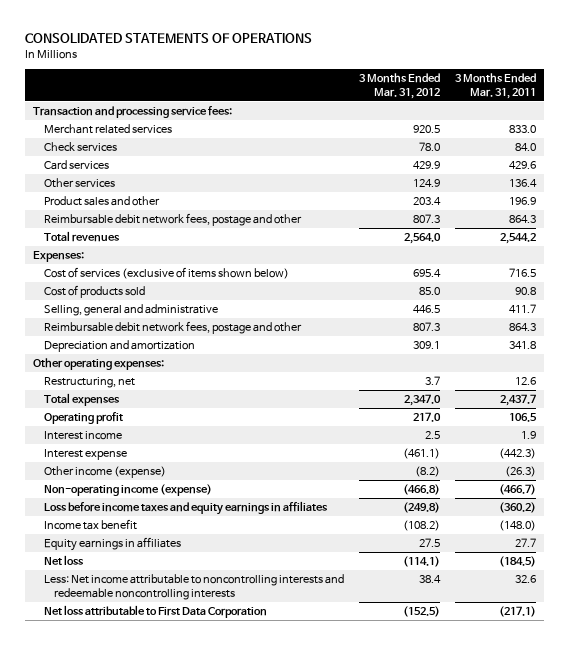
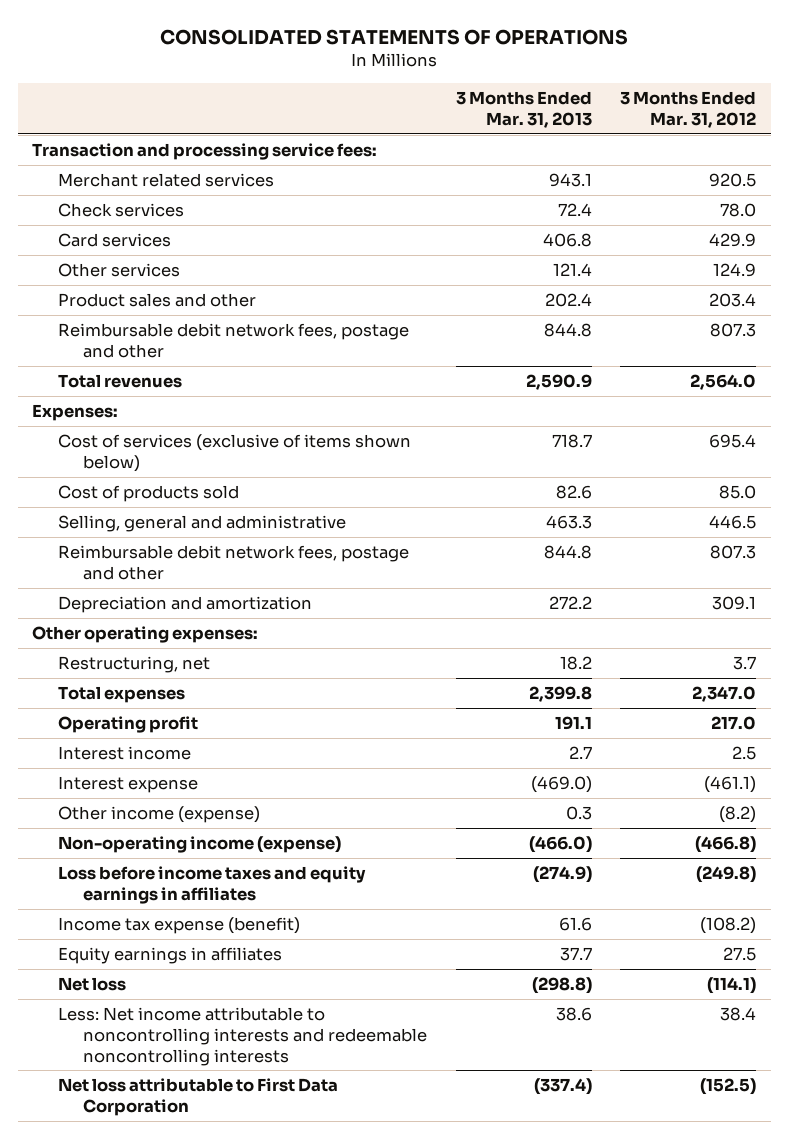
[455,72,537,99] 3 Months Ended Mar. 31, 2011 -> none
none -> [455,90,592,128] 3 Months Ended Mar. 31, 2013
[43,518,137,530] Income tax benefit -> [57,917,300,935] Income tax expense (benefit)

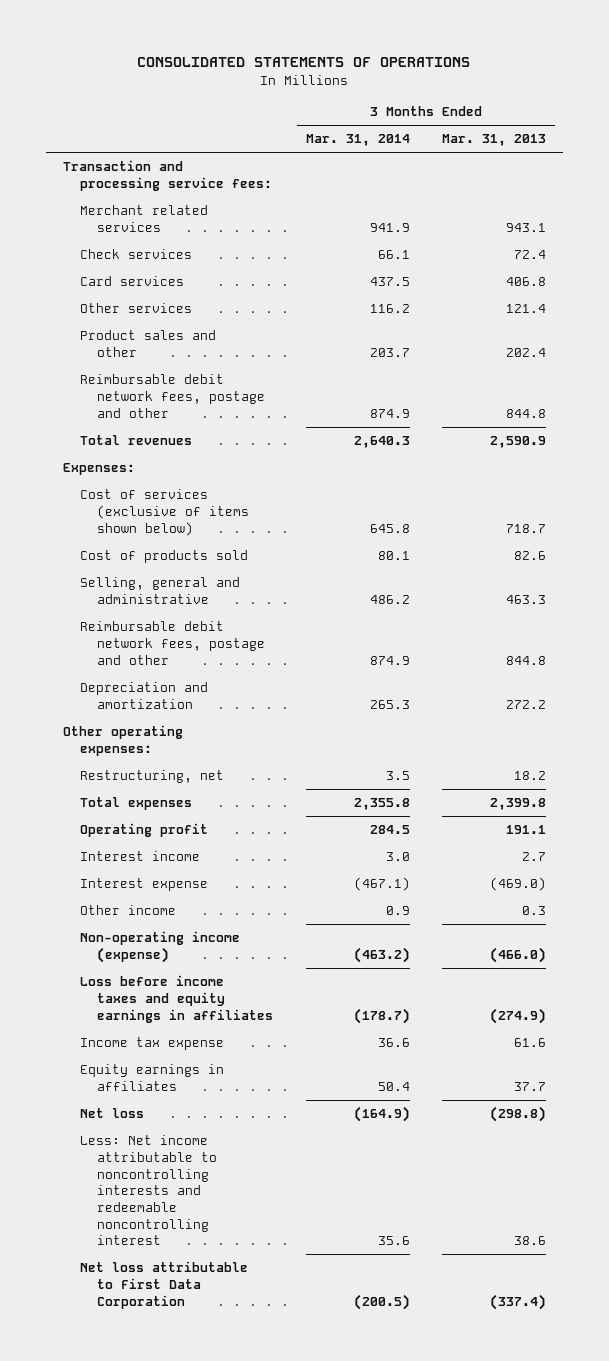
[620,90,757,128] 3 Months Ended Mar. 31, 2012 -> none
none -> [305,134,410,147] Mar. 31, 2014
[57,806,260,824] Other income (expense) -> [79,905,176,916] Other income
[57,917,300,935] Income tax expense (benefit) -> [79,1037,224,1051] Income tax expense
[57,1007,428,1066] Less: Net income attributable to noncontrolling interests and redeemable noncontrolling interests -> [79,1135,217,1246] Less: Net income attributable to noncontrolling interests and redeemable noncontrolling interest

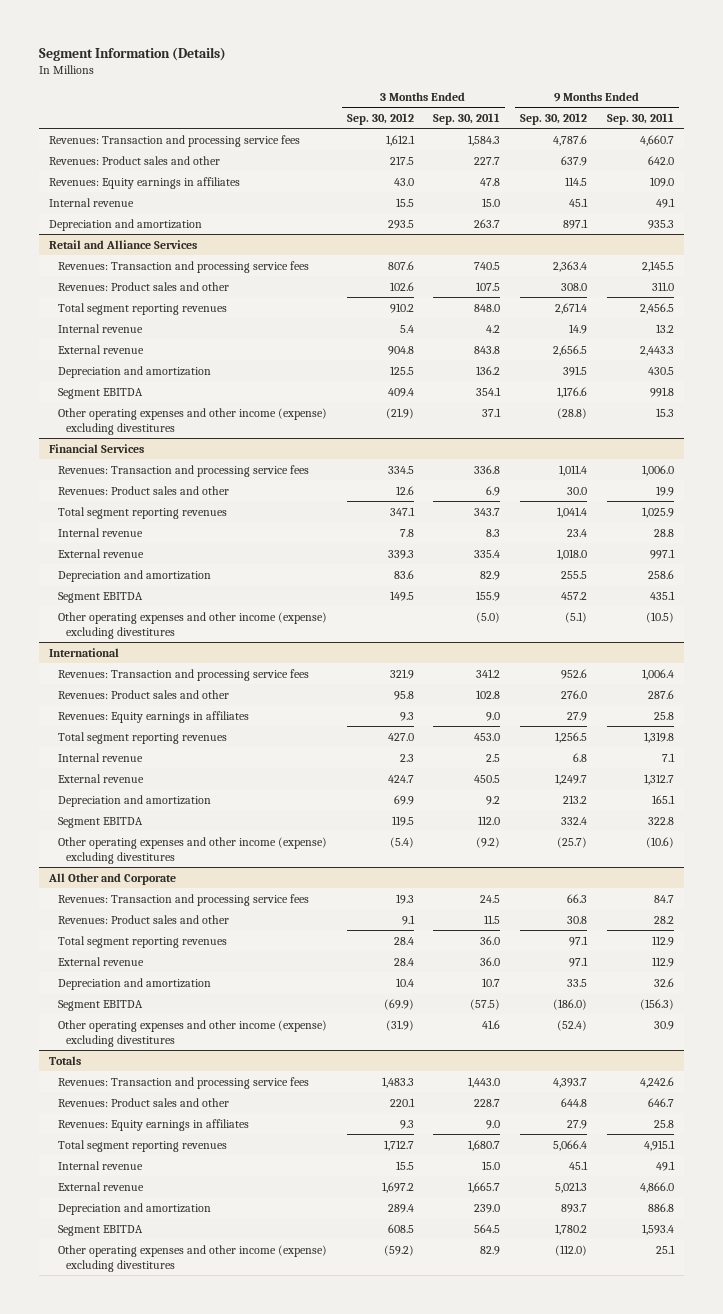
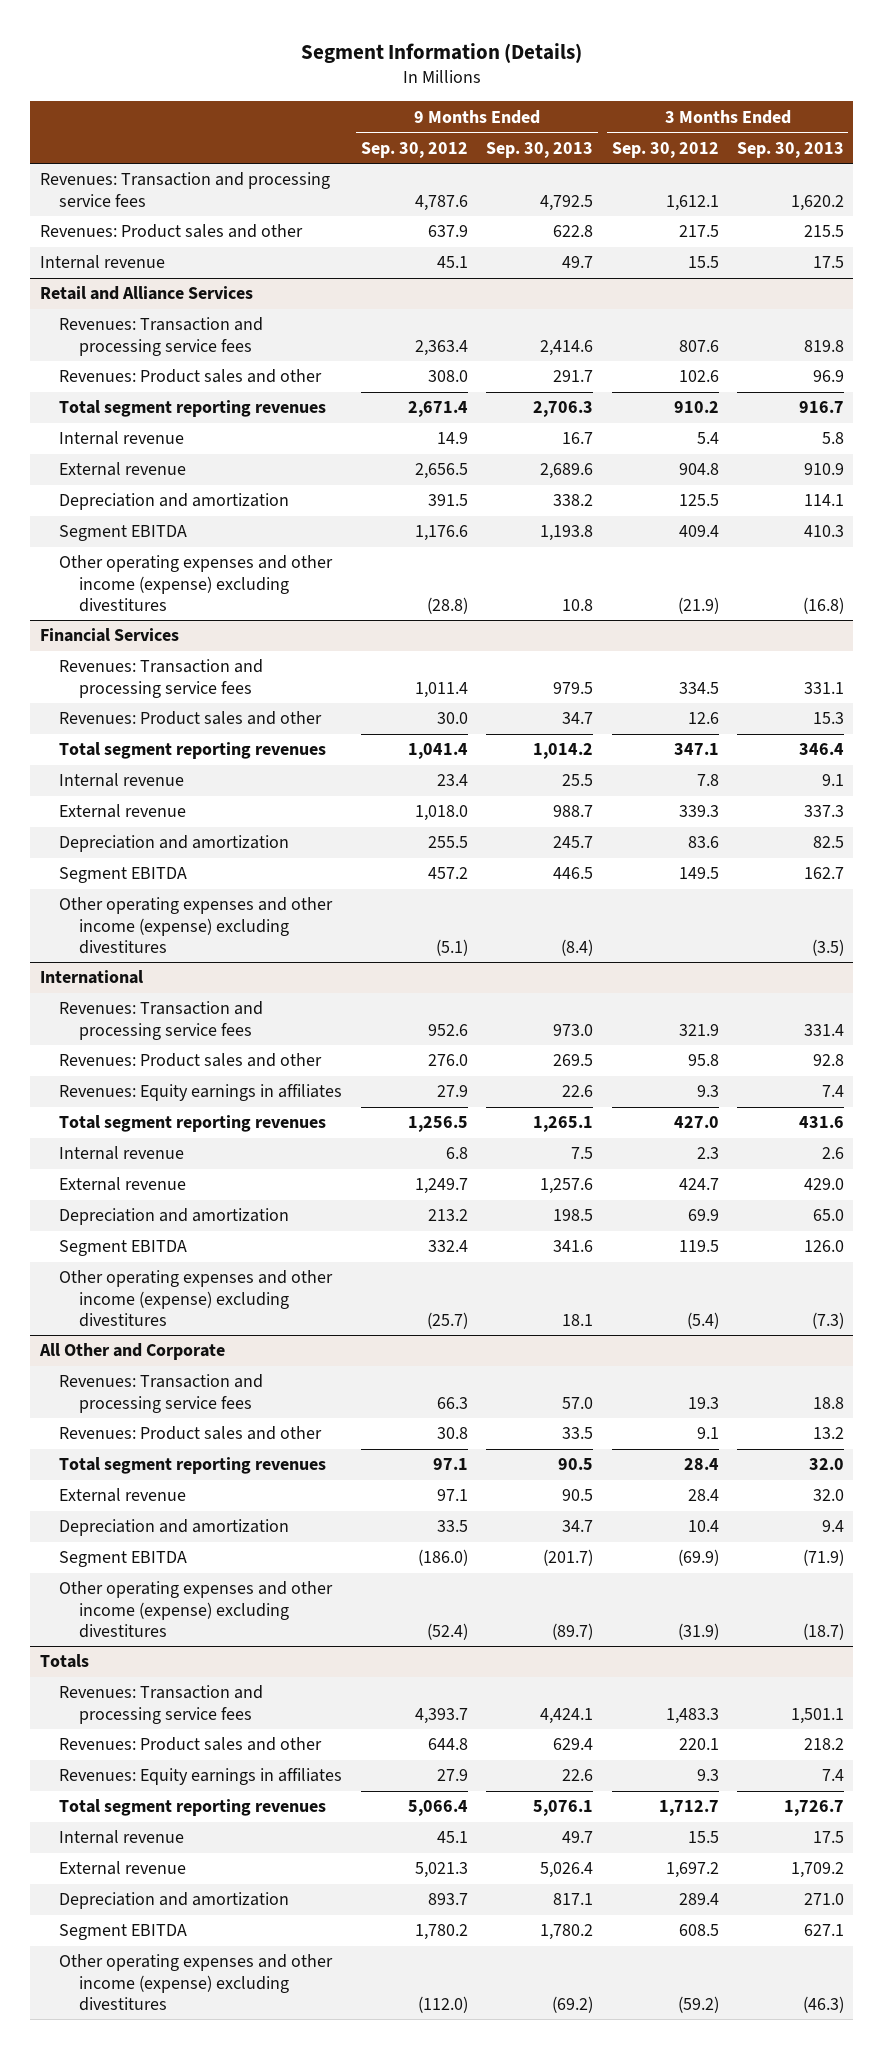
[433,113,501,126] Sep. 30, 2011 -> none
[607,113,675,126] Sep. 30, 2011 -> none
none -> [486,141,594,158] Sep. 30, 2013
none -> [736,141,844,158] Sep. 30, 2013
[48,176,240,189] Revenues: Equity earnings in affiliates -> none
[48,218,202,231] Depreciation and amortization -> none

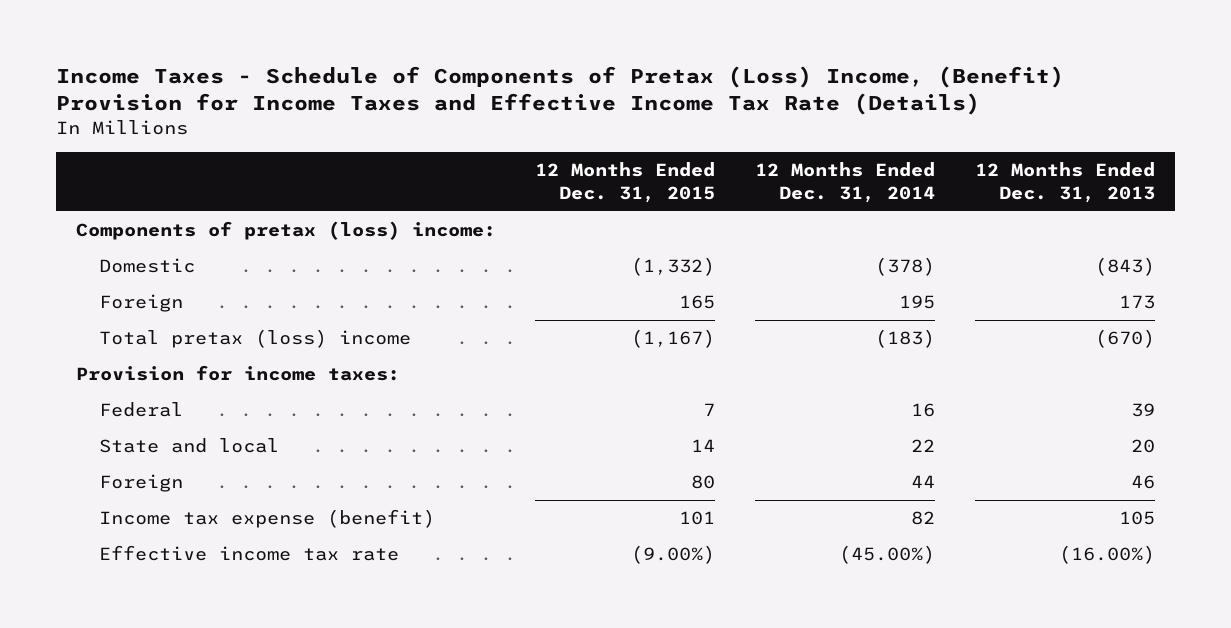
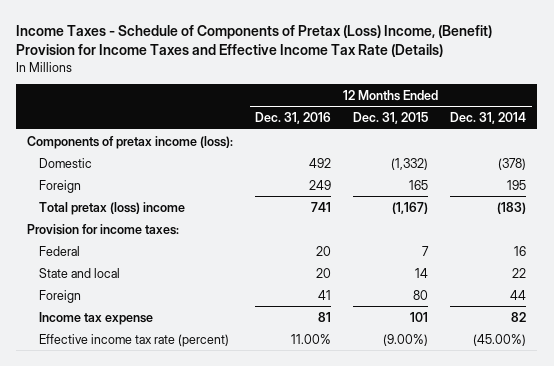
[975,162,1156,203] 12 Months Ended Dec. 31, 2013 -> none
none -> [255,112,332,125] Dec. 31, 2016
[75,221,496,241] Components of pretax (loss) income: -> [27,135,234,149] Components of pretax income (loss):
[99,509,436,529] Income tax expense (benefit) -> [38,311,153,325] Income tax expense
[99,545,400,562] Effective income tax rate -> [38,333,229,347] Effective income tax rate (percent)

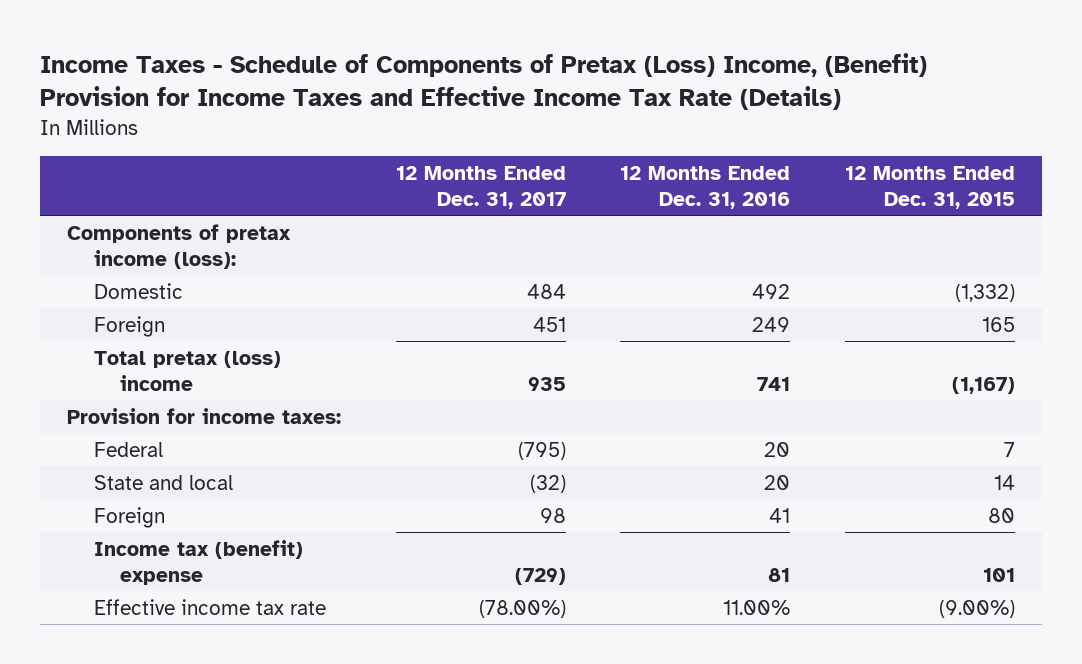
[450,112,527,125] Dec. 31, 2014 -> none
none -> [395,165,566,209] 12 Months Ended Dec. 31, 2017
[38,311,153,325] Income tax expense -> [93,539,303,586] Income tax (benefit) expense
[38,333,229,347] Effective income tax rate (percent) -> [93,598,326,615] Effective income tax rate

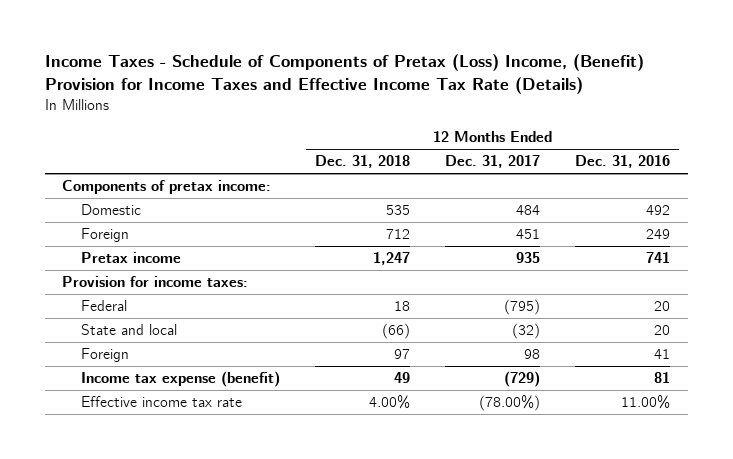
[844,165,1015,209] 12 Months Ended Dec. 31, 2015 -> none
none -> [314,155,410,169] Dec. 31, 2018
[67,223,292,270] Components of pretax income (loss): -> [62,180,272,195] Components of pretax income:
[93,350,281,392] Total pretax (loss) income -> [80,252,181,264] Pretax income
[93,539,303,586] Income tax (benefit) expense -> [80,371,280,388] Income tax expense (benefit)

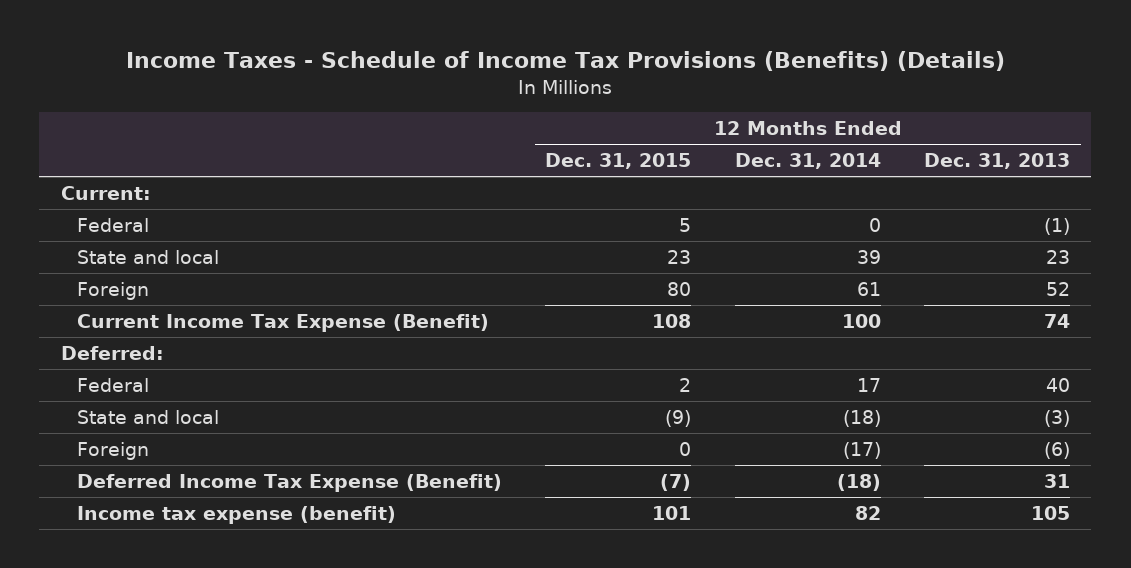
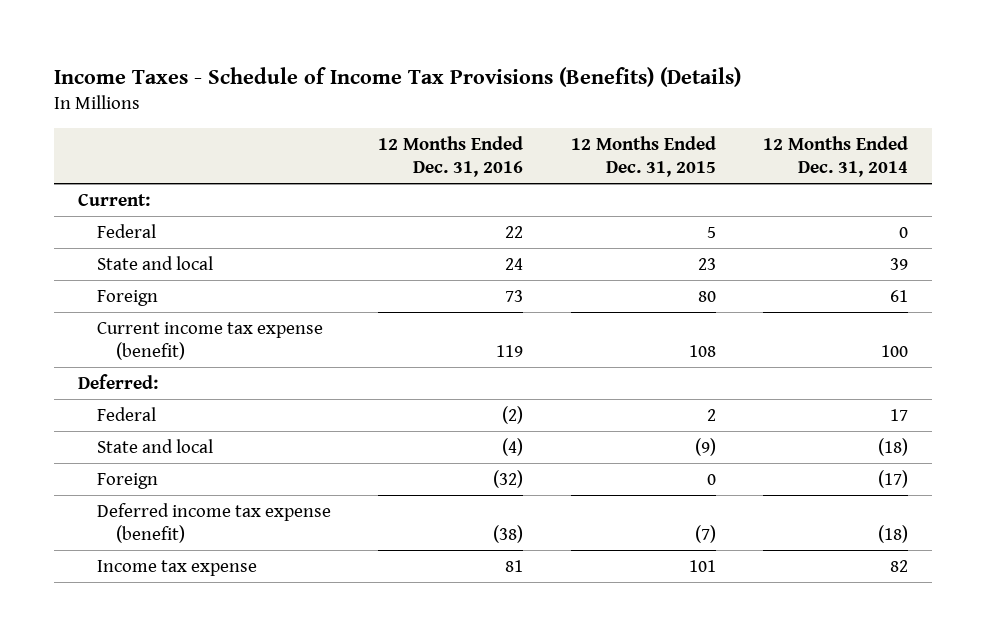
[923,153,1070,170] Dec. 31, 2013 -> none
none -> [378,136,524,177] 12 Months Ended Dec. 31, 2016
[77,313,490,332] Current Income Tax Expense (Benefit) -> [96,322,323,360] Current income tax expense (benefit)
[77,473,503,492] Deferred Income Tax Expense (Benefit) -> [96,503,331,543] Deferred income tax expense (benefit)
[77,505,397,524] Income tax expense (benefit) -> [96,560,257,577] Income tax expense

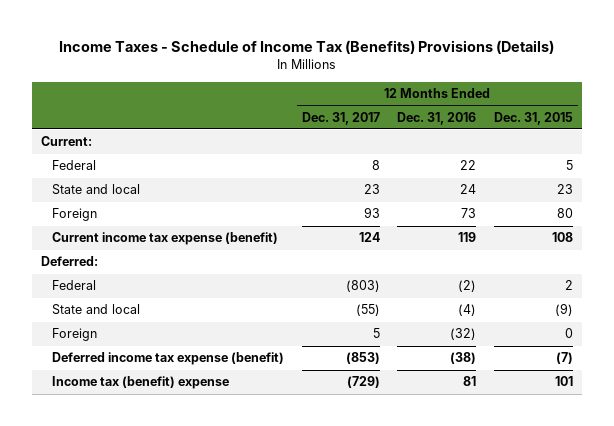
[54,66,742,87] Income Taxes - Schedule of Income Tax Provisions (Benefits) (Details) -> [58,39,554,54] Income Taxes - Schedule of Income Tax (Benefits) Provisions (Details)
[763,136,909,177] 12 Months Ended Dec. 31, 2014 -> none
none -> [301,111,380,125] Dec. 31, 2017
[96,560,257,577] Income tax expense -> [51,376,229,390] Income tax (benefit) expense

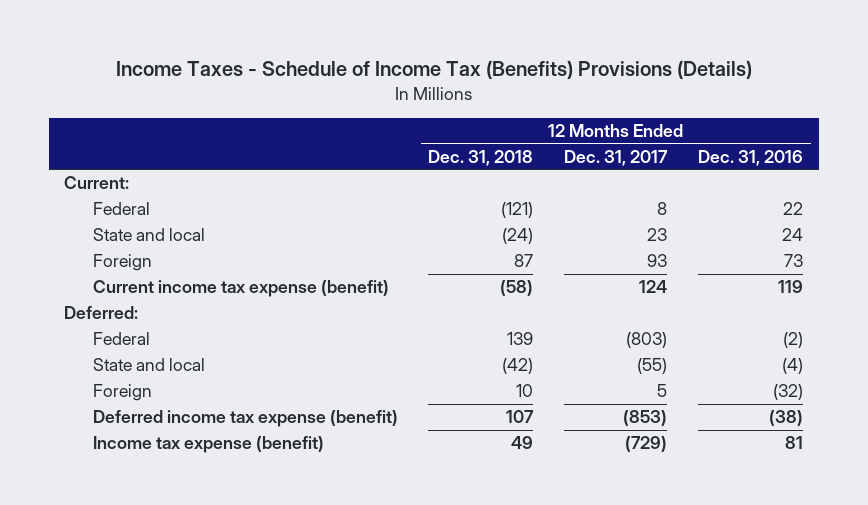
[494,111,574,125] Dec. 31, 2015 -> none
none -> [428,149,534,166] Dec. 31, 2018
[51,376,229,390] Income tax (benefit) expense -> [92,436,324,454] Income tax expense (benefit)

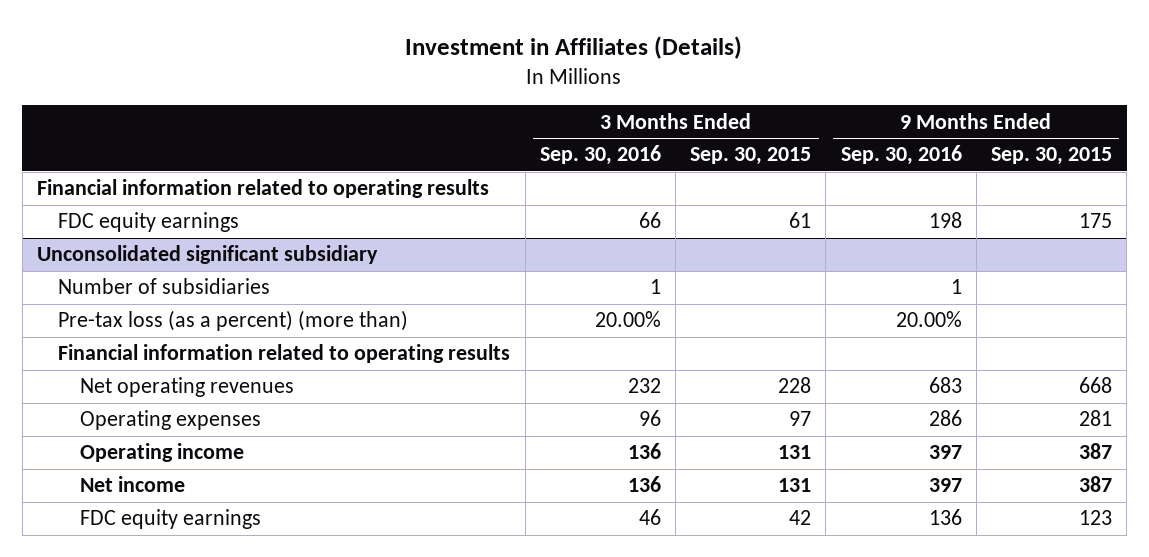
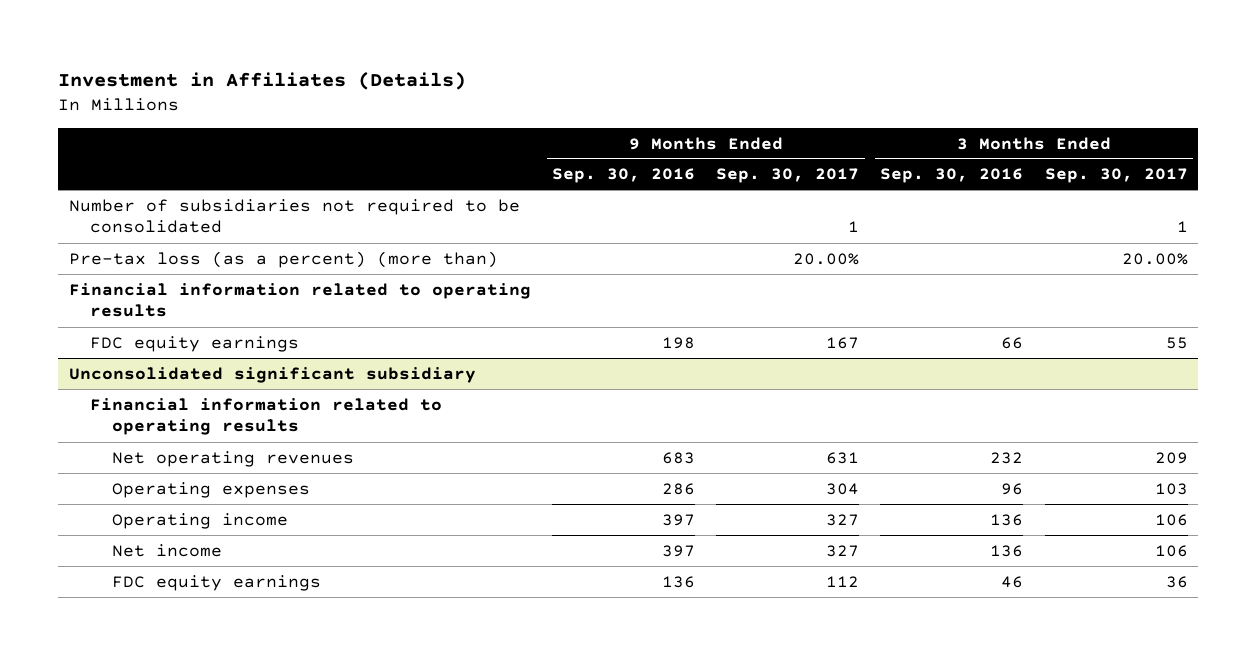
[690,147,812,166] Sep. 30, 2015 -> none
[991,147,1113,166] Sep. 30, 2015 -> none
none -> [716,168,860,184] Sep. 30, 2017
none -> [1044,168,1188,184] Sep. 30, 2017
none -> [69,198,521,234] Number of subsidiaries not required to be consolidated
none -> [69,250,499,268] Pre-tax loss (as a percent) (more than)
[58,278,271,295] Number of subsidiaries -> none
[58,310,409,332] Pre-tax loss (as a percent) (more than) -> none

